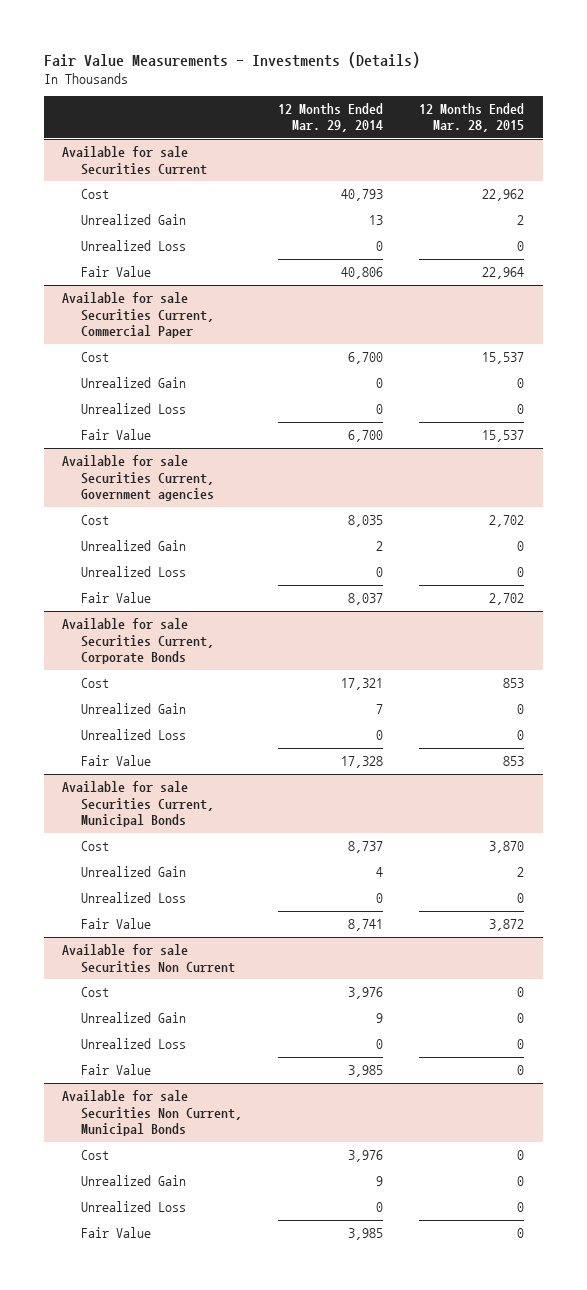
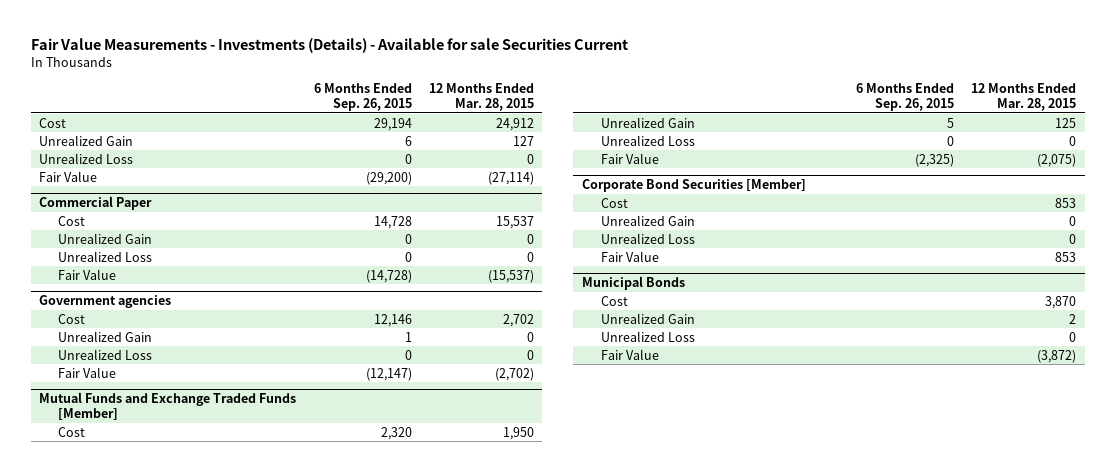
[43,51,420,68] Fair Value Measurements - Investments (Details) -> [30,38,628,54] Fair Value Measurements - Investments (Details) - Available for sale Securities Current
[278,102,384,133] 12 Months Ended Mar. 29, 2014 -> none
none -> [313,82,412,112] 6 Months Ended Sep. 26, 2015
[62,146,207,175] Available for sale Securities Current -> none
[482,189,525,202] 22,962 -> [495,117,534,131] 24,912
[517,215,525,226] 2 -> [512,135,534,146] 127
[62,292,214,339] Available for sale Securities Current, Commercial Paper -> none
[482,267,525,280] 22,964 -> [487,171,534,185] (27,114)
none -> [39,196,153,211] Commercial Paper
[62,455,214,502] Available for sale Securities Current, Government agencies -> none
[482,430,525,443] 15,537 -> [487,269,534,283] (15,537)
none -> [39,295,172,309] Government agencies
[62,618,214,665] Available for sale Securities Current, Corporate Bonds -> none
[489,593,525,606] 2,702 -> [494,367,534,381] (2,702)
none -> [39,392,297,421] Mutual Funds and Exchange Traded Funds [Member]
none -> [58,426,86,437] Cost
none -> [600,116,695,128] Unrealized Gain
none -> [600,134,695,146] Unrealized Loss
none -> [600,152,659,164] Fair Value
none -> [581,179,806,193] Corporate Bond Securities [Member]
[62,781,214,828] Available for sale Securities Current, Municipal Bonds -> none
none -> [581,276,685,291] Municipal Bonds
[62,944,235,973] Available for sale Securities Non Current -> none
[80,987,109,998] Cost -> none
[80,1012,186,1024] Unrealized Gain -> none
[80,1038,186,1050] Unrealized Loss -> none
[80,1064,151,1076] Fair Value -> none
[62,1090,242,1137] Available for sale Securities Non Current, Municipal Bonds -> none
[80,1150,109,1161] Cost -> none
[80,1175,186,1187] Unrealized Gain -> none
[80,1201,186,1213] Unrealized Loss -> none
[80,1227,151,1239] Fair Value -> none
[489,919,525,932] 3,872 -> [1037,349,1077,363] (3,872)

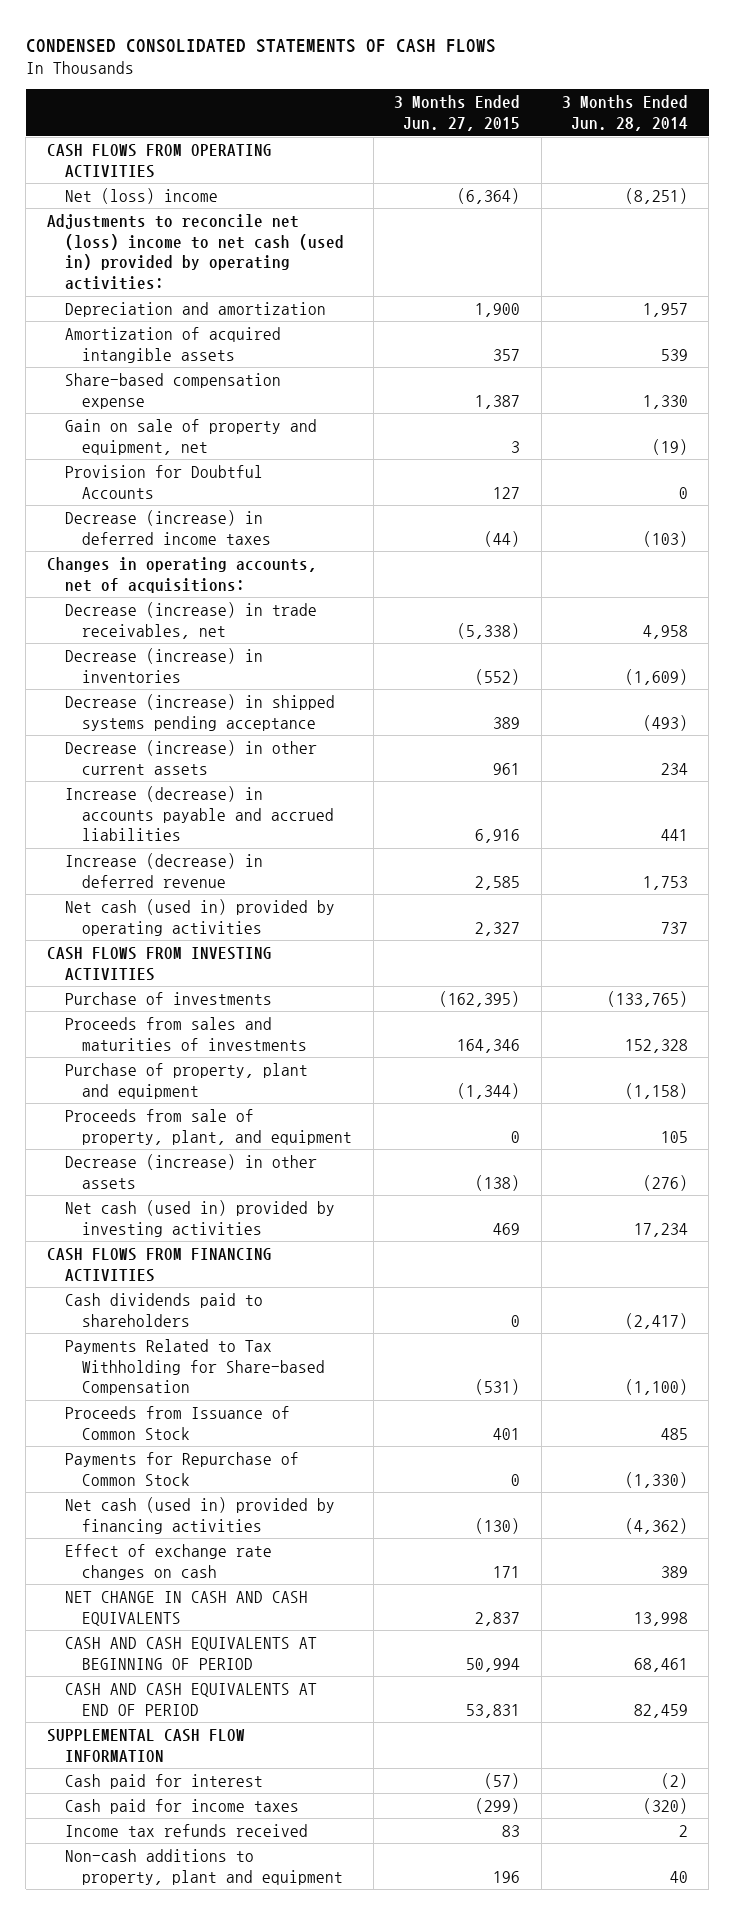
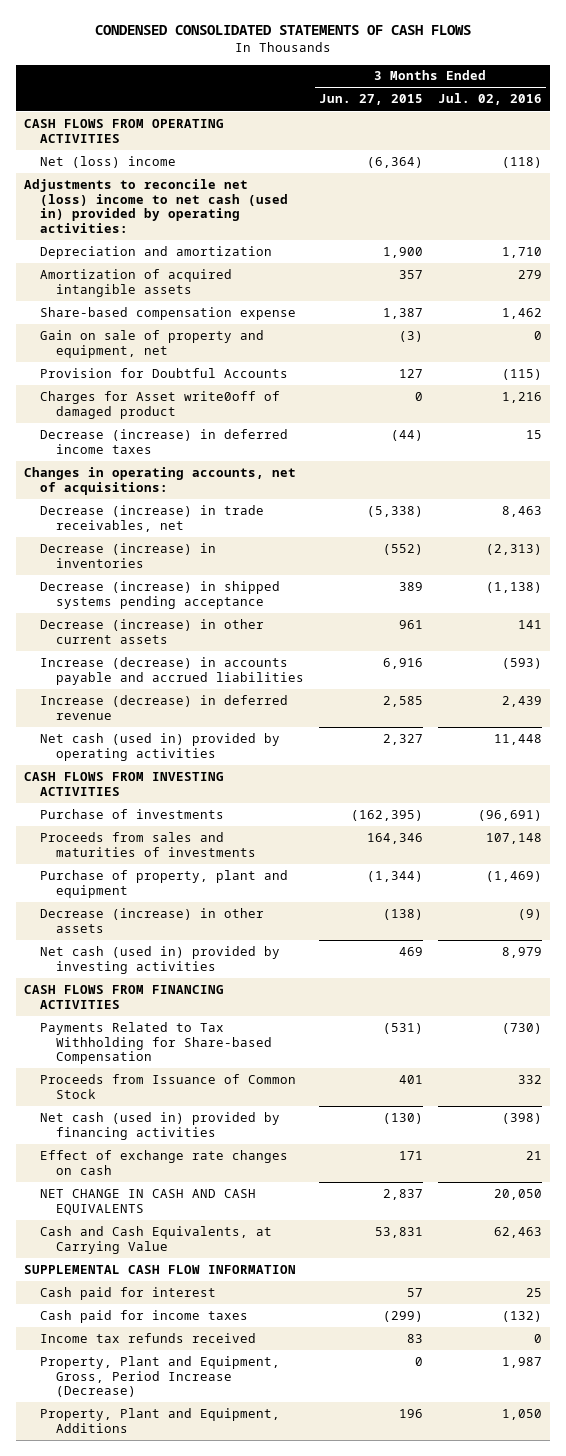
[561,95,688,132] 3 Months Ended Jun. 28, 2014 -> none
none -> [438,93,543,106] Jul. 02, 2016
[511,440,521,453] 3 -> [398,330,423,342] (3)
none -> [39,390,280,419] Charges for Asset write0off of damaged product
[64,1108,353,1145] Proceeds from sale of property, plant, and equipment -> none
[64,1292,263,1327] Cash dividends paid to shareholders -> none
[64,1451,299,1486] Payments for Repurchase of Common Stock -> none
[64,1682,317,1716] CASH AND CASH EQUIVALENTS AT END OF PERIOD -> none
[64,1636,317,1670] CASH AND CASH EQUIVALENTS AT BEGINNING OF PERIOD -> [39,1225,272,1254] Cash and Cash Equivalents, at Carrying Value
[466,1657,521,1672] 50,994 -> [374,1226,423,1238] 53,831
[484,1772,521,1789] (57) -> [406,1287,423,1297] 57
none -> [39,1355,280,1398] Property, Plant and Equipment, Gross, Period Increase (Decrease)
[64,1848,344,1885] Non-cash additions to property, plant and equipment -> [39,1407,280,1433] Property, Plant and Equipment, Additions

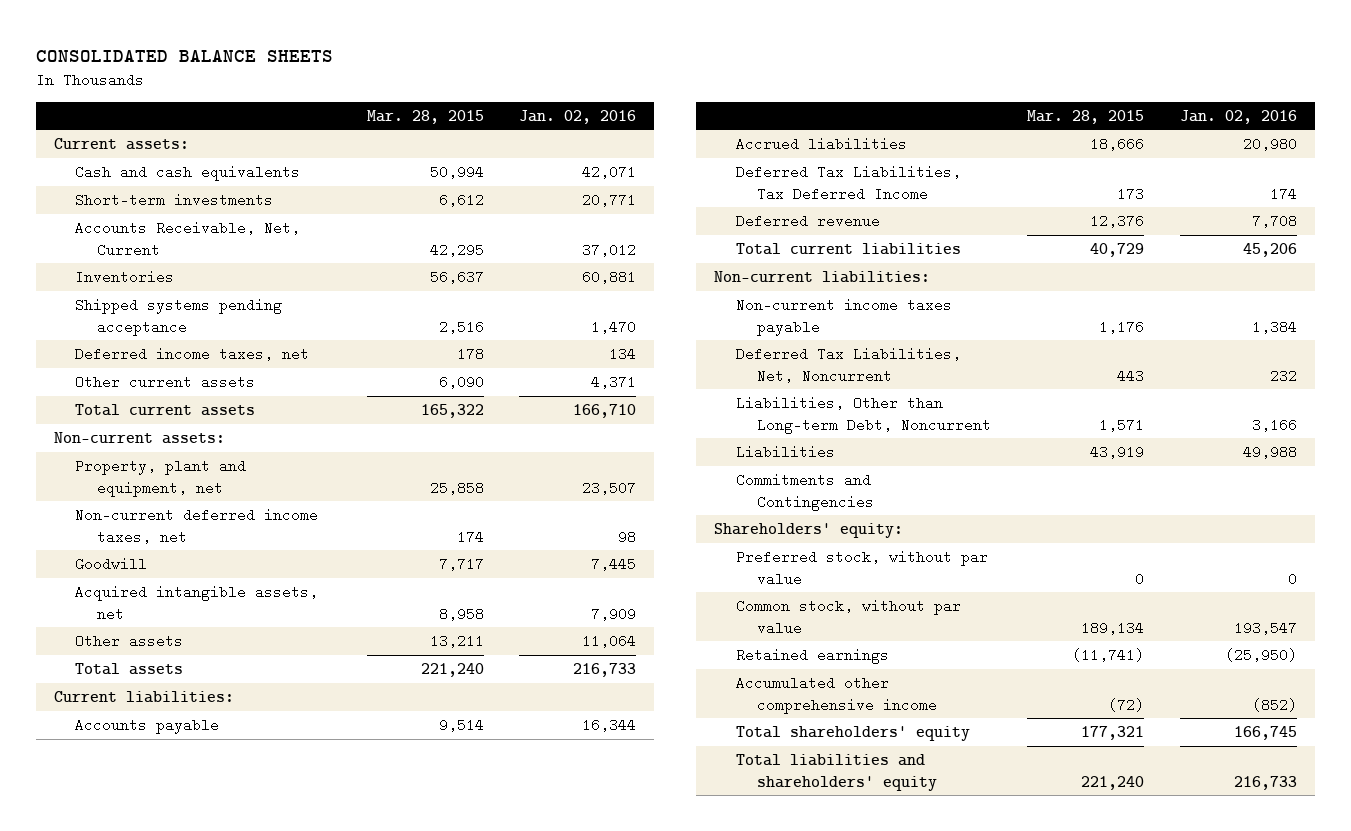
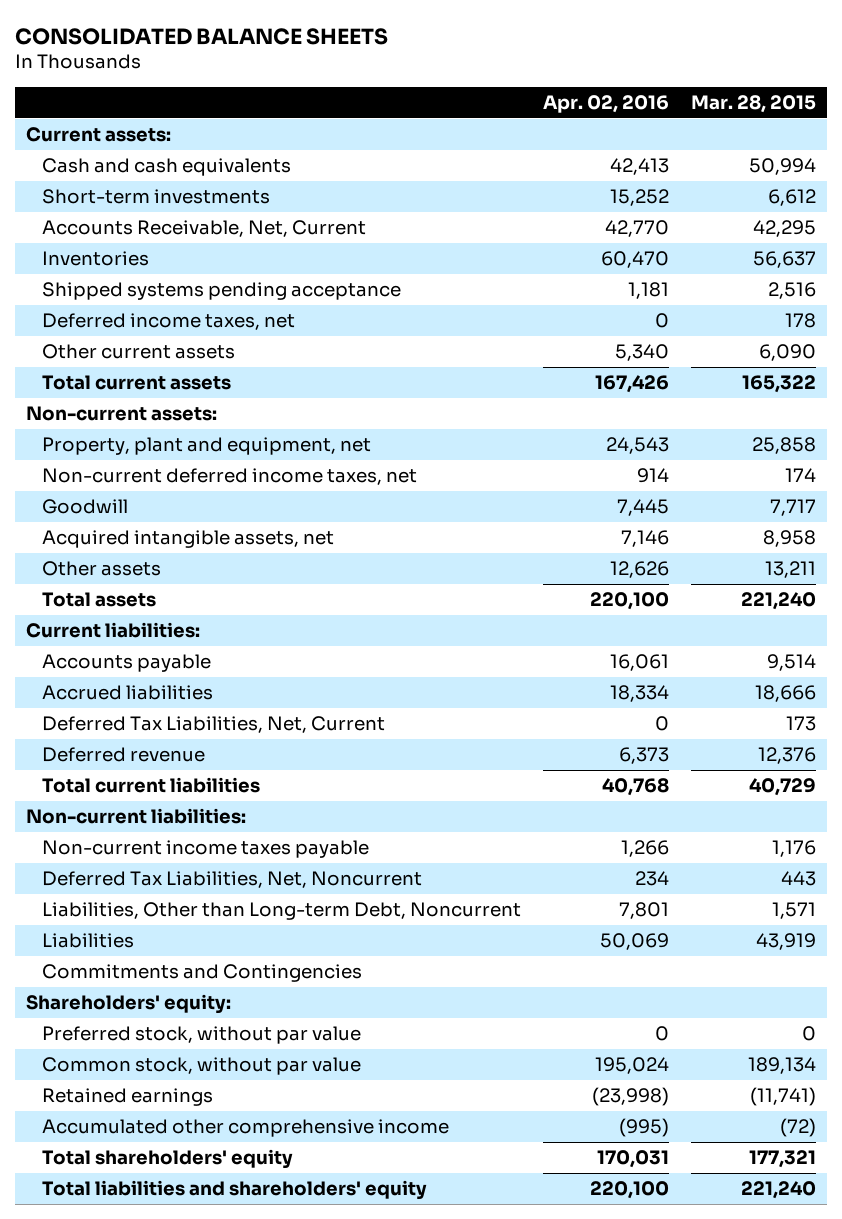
[519,109,637,124] Jan. 02, 2016 -> none
none -> [542,95,669,114] Apr. 02, 2016
[735,165,961,201] Deferred Tax Liabilities, Tax Deferred Income -> [41,716,385,734] Deferred Tax Liabilities, Net, Current

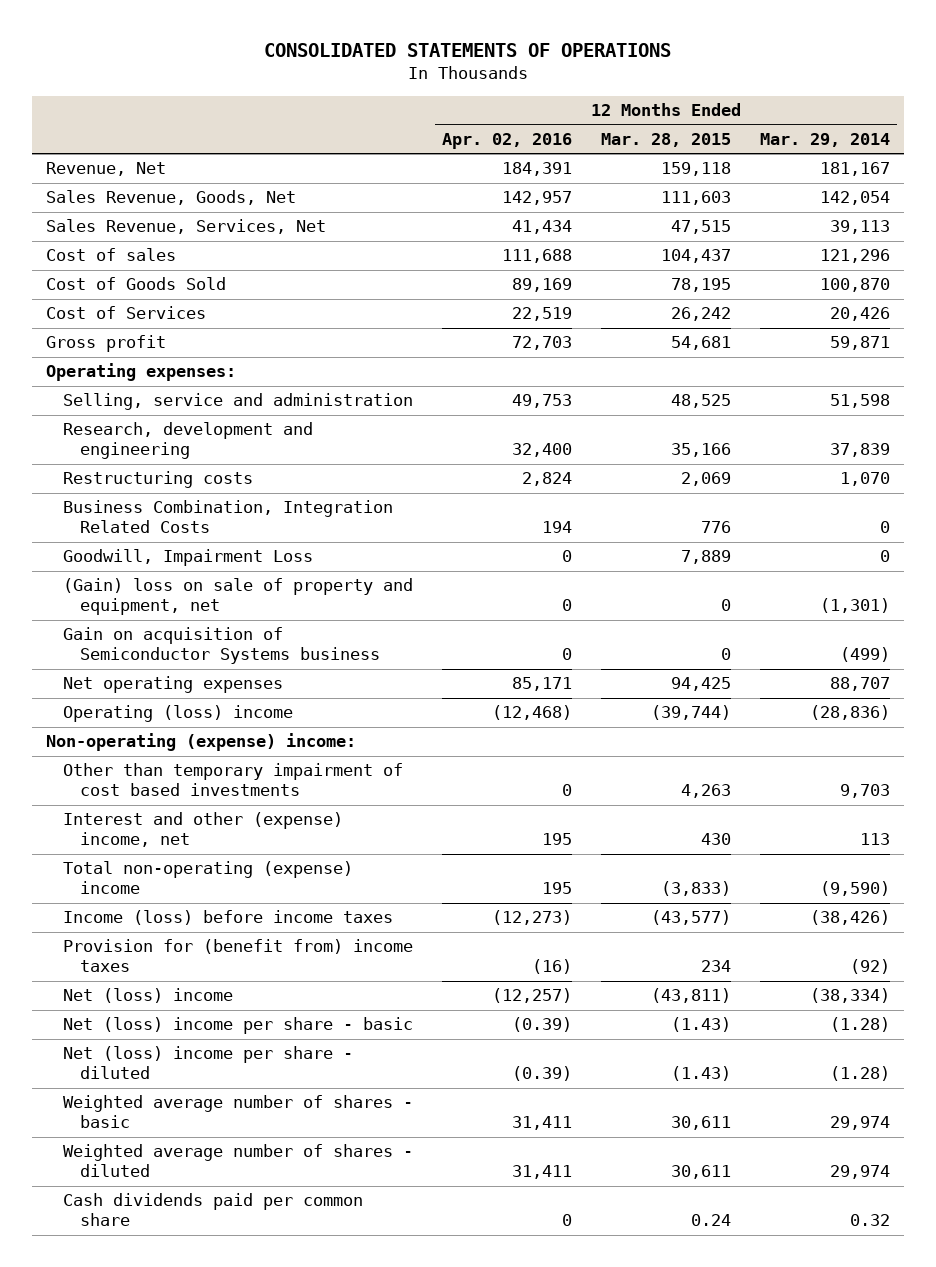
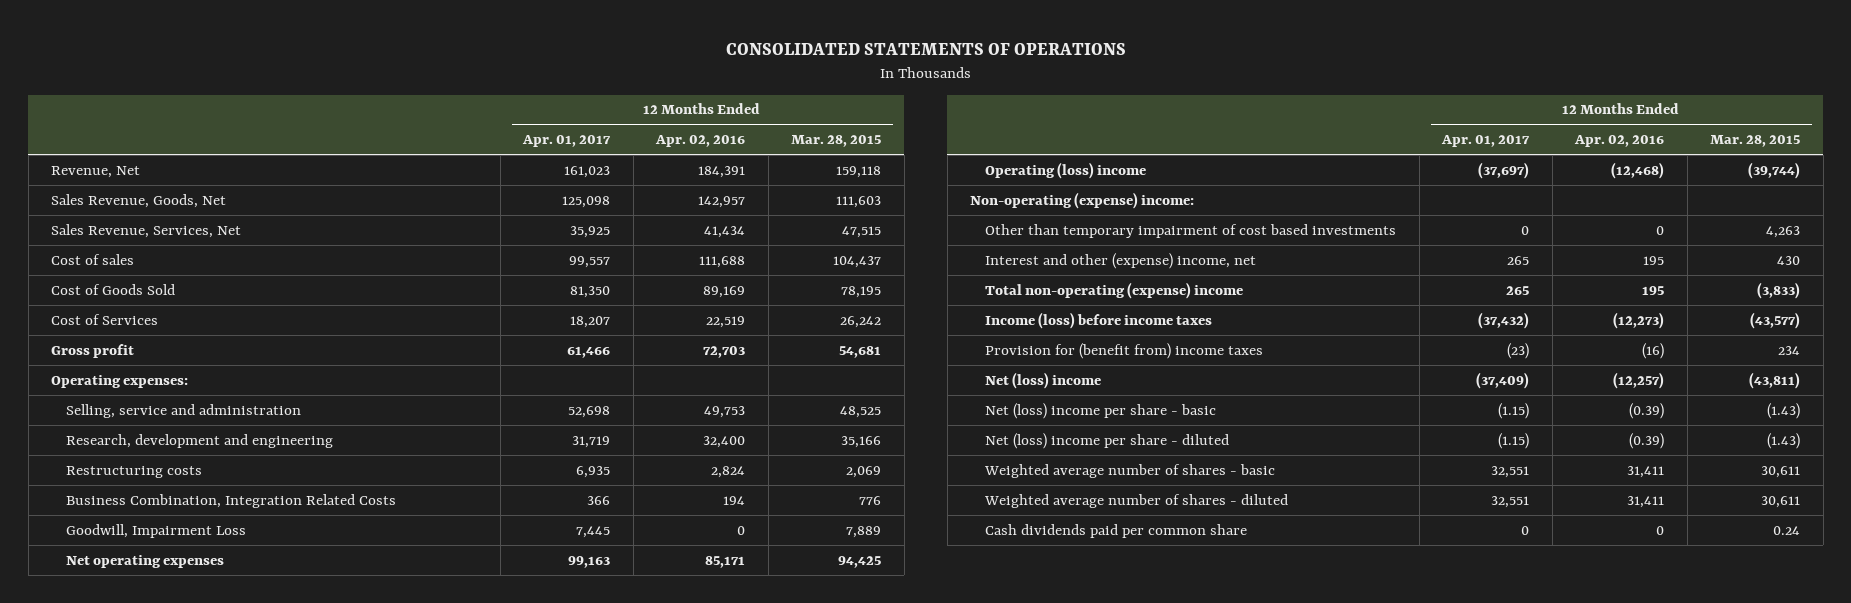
[759,132,890,147] Mar. 29, 2014 -> none
none -> [522,135,612,148] Apr. 01, 2017
[63,578,414,616] (Gain) loss on sale of property and equipment, net -> none
[63,627,381,665] Gain on acquisition of Semiconductor Systems business -> none

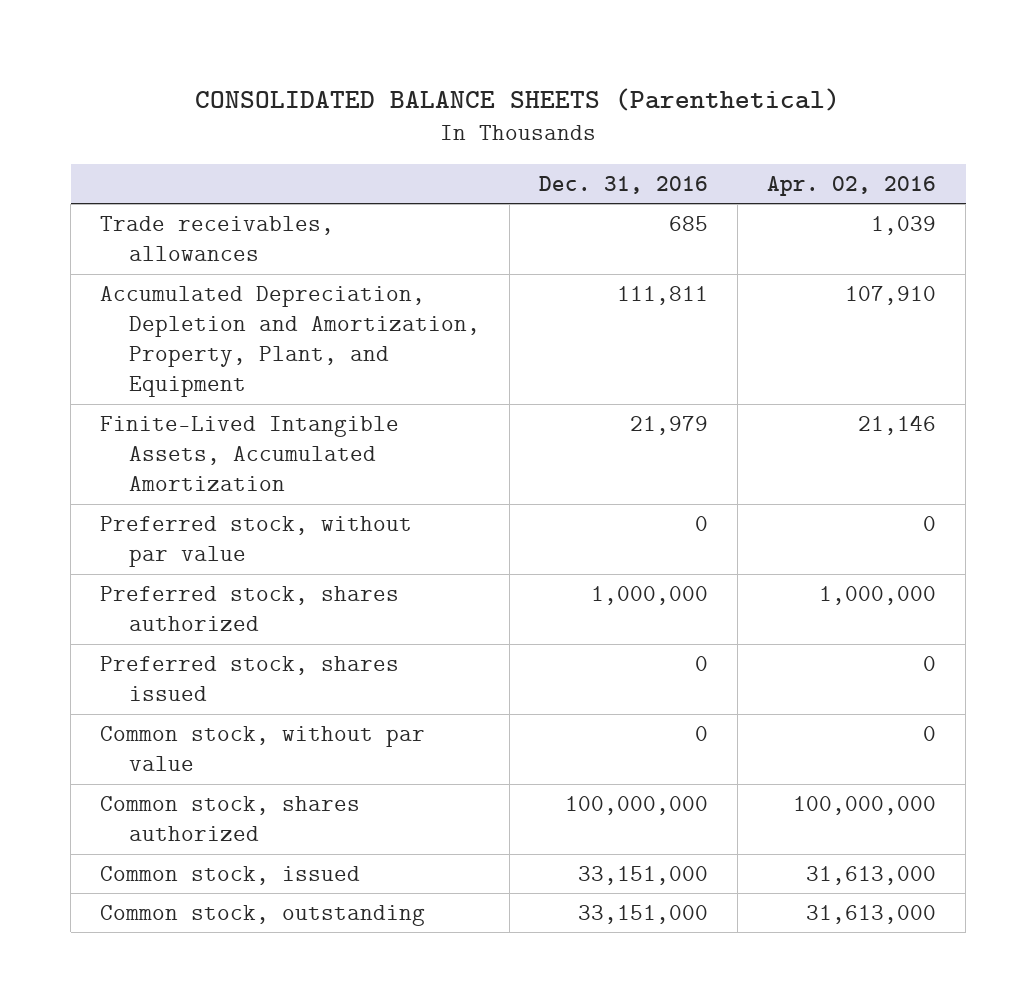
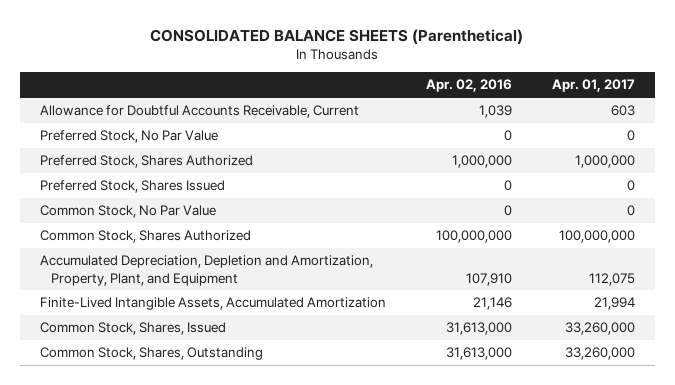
[539,175,709,194] Dec. 31, 2016 -> none
none -> [552,79,636,93] Apr. 01, 2017
[100,215,335,262] Trade receivables, allowances -> [39,105,359,119] Allowance for Doubtful Accounts Receivable, Current
none -> [39,130,218,144] Preferred Stock, No Par Value
none -> [39,155,253,169] Preferred Stock, Shares Authorized
none -> [39,180,225,194] Preferred Stock, Shares Issued
none -> [39,205,216,219] Common Stock, No Par Value
none -> [39,230,251,244] Common Stock, Shares Authorized
[100,515,413,568] Preferred stock, without par value -> none
[100,585,400,632] Preferred stock, shares authorized -> none
[100,655,400,702] Preferred stock, shares issued -> none
[100,725,426,772] Common stock, without par value -> none
[100,795,361,842] Common stock, shares authorized -> none
[100,865,361,885] Common stock, issued -> [39,322,226,336] Common Stock, Shares, Issued
[100,904,426,926] Common stock, outstanding -> [39,347,263,361] Common Stock, Shares, Outstanding

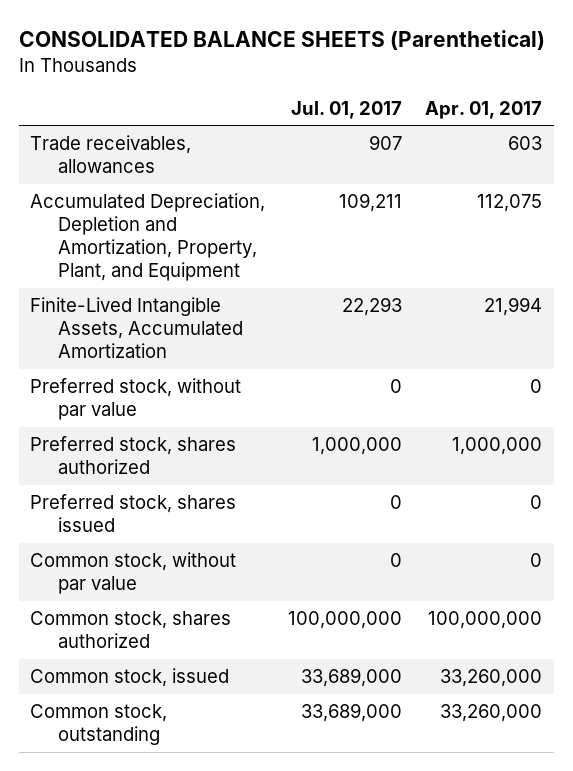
[425,79,512,93] Apr. 02, 2016 -> none
none -> [291,100,403,119] Jul. 01, 2017
[39,130,218,144] Preferred Stock, No Par Value -> none
[39,155,253,169] Preferred Stock, Shares Authorized -> none
[39,180,225,194] Preferred Stock, Shares Issued -> none
[39,205,216,219] Common Stock, No Par Value -> none
[39,230,251,244] Common Stock, Shares Authorized -> none
[39,105,359,119] Allowance for Doubtful Accounts Receivable, Current -> [30,135,192,174] Trade receivables, allowances
none -> [30,378,242,421] Preferred stock, without par value
none -> [30,436,237,475] Preferred stock, shares authorized
none -> [30,494,237,533] Preferred stock, shares issued
none -> [30,552,237,595] Common stock, without par value
none -> [30,611,232,649] Common stock, shares authorized
[39,322,226,336] Common Stock, Shares, Issued -> [30,668,230,688] Common stock, issued
[39,347,263,361] Common Stock, Shares, Outstanding -> [30,704,168,746] Common stock, outstanding

